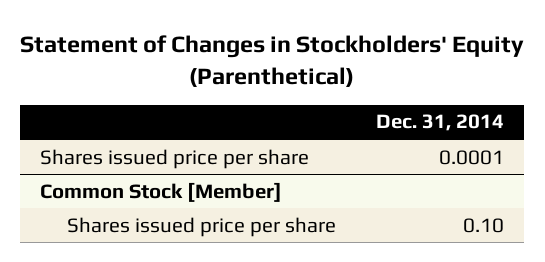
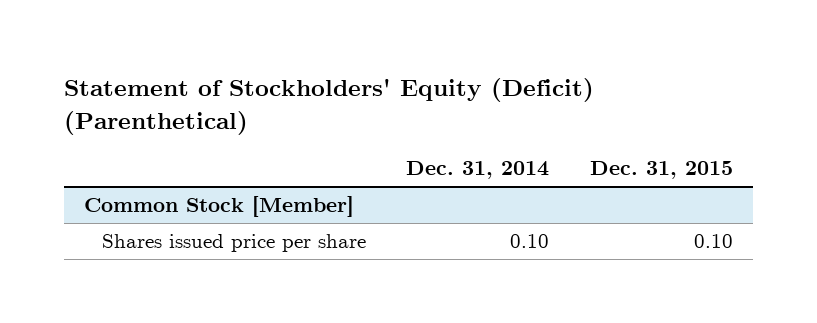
[20,35,525,88] Statement of Changes in Stockholders' Equity (Parenthetical) -> [63,78,594,135] Statement of Stockholders' Equity (Deficit) (Parenthetical)
none -> [589,161,733,180] Dec. 31, 2015
[40,148,310,169] Shares issued price per share -> none

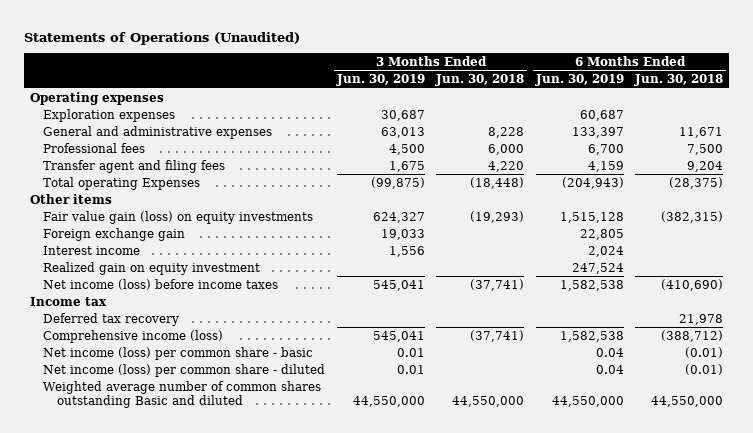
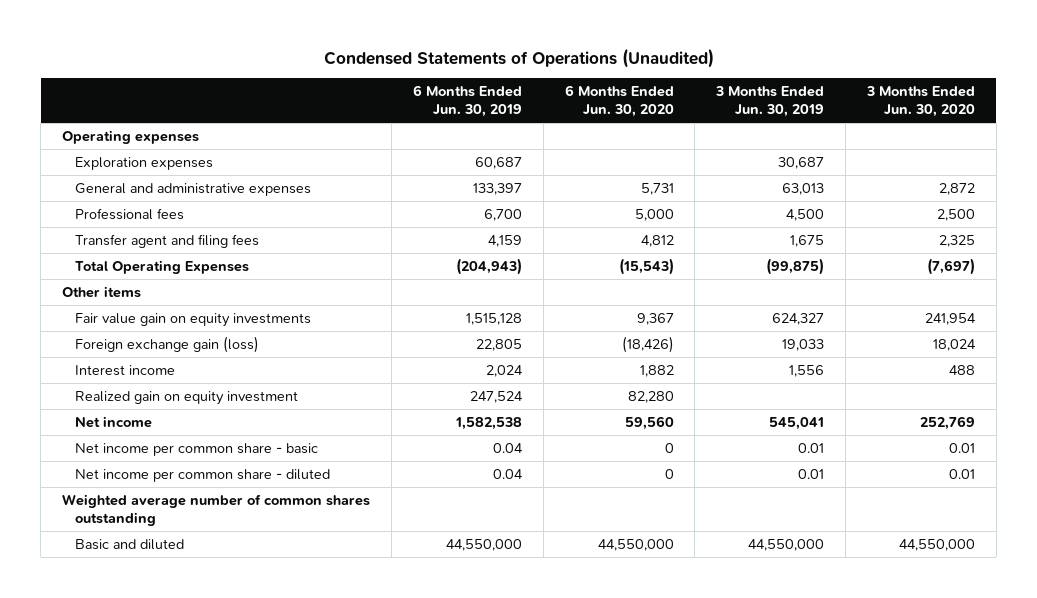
[23,31,300,45] Statements of Operations (Unaudited) -> [323,47,714,68] Condensed Statements of Operations (Unaudited)
[435,74,525,87] Jun. 30, 2018 -> none
[634,74,724,87] Jun. 30, 2018 -> none
none -> [564,85,674,118] 6 Months Ended Jun. 30, 2020
none -> [865,86,975,118] 3 Months Ended Jun. 30, 2020
[43,176,201,190] Total operating Expenses -> [74,259,249,274] Total Operating Expenses
[43,210,314,224] Fair value gain (loss) on equity investments -> [74,312,311,327] Fair value gain on equity investments
[43,227,186,241] Foreign exchange gain -> [74,335,259,353] Foreign exchange gain (loss)
[43,278,279,290] Net income (loss) before income taxes -> none
[29,296,107,306] Income tax -> none
[43,312,180,326] Deferred tax recovery -> none
[43,329,224,343] Comprehensive income (loss) -> [74,415,152,428] Net income
[43,346,314,360] Net income (loss) per common share - basic -> [74,442,318,456] Net income per common share - basic
[43,363,326,377] Net income (loss) per common share - diluted -> [74,468,330,482] Net income per common share - diluted
none -> [62,493,371,527] Weighted average number of common shares outstanding
[43,380,322,409] Weighted average number of common shares outstanding Basic and diluted -> [74,538,184,550] Basic and diluted

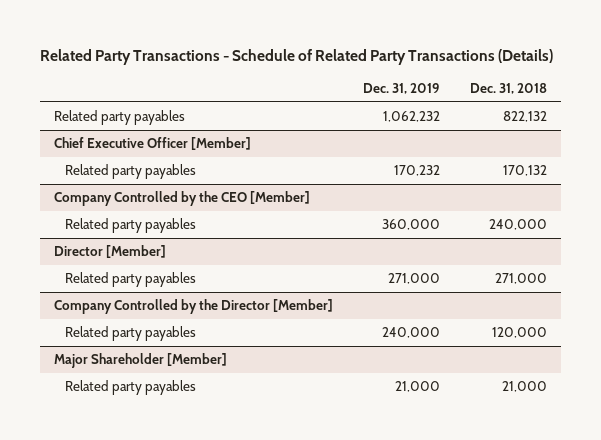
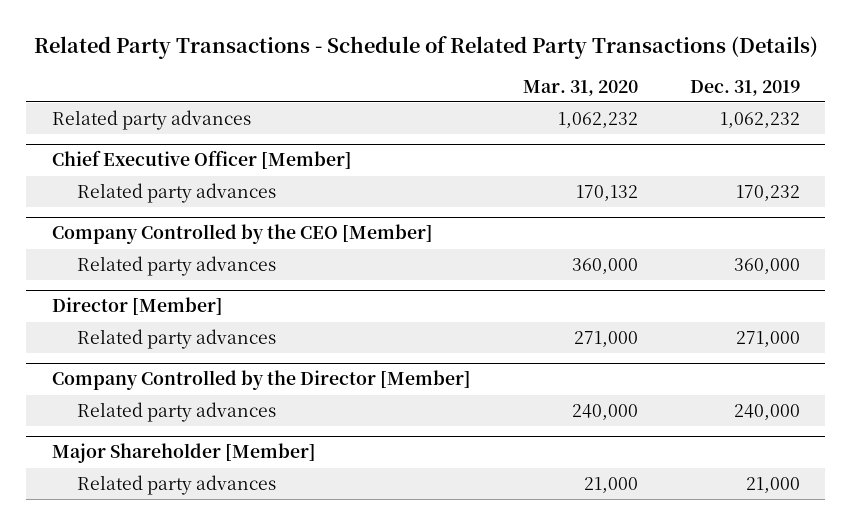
[469,82,547,94] Dec. 31, 2018 -> none
none -> [522,79,638,96] Mar. 31, 2020
[54,110,186,126] Related party payables -> [51,110,251,131] Related party advances
[64,164,196,180] Related party payables -> [77,183,277,204] Related party advances
[64,218,196,234] Related party payables -> [77,256,277,277] Related party advances
[64,272,196,288] Related party payables -> [77,329,277,350] Related party advances
[64,326,196,342] Related party payables -> [77,402,277,423] Related party advances
[64,380,196,396] Related party payables -> [77,475,277,496] Related party advances

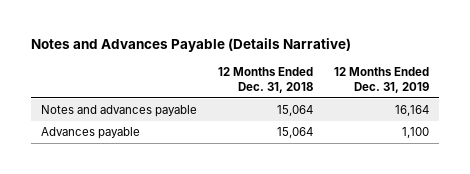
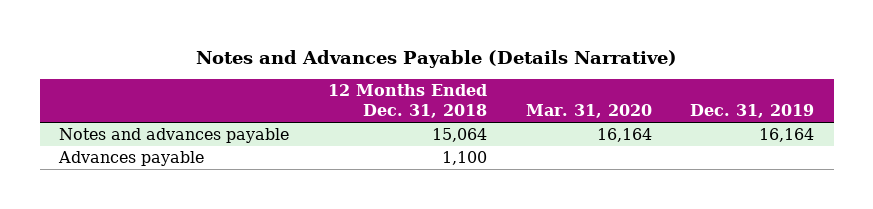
[333,67,429,93] 12 Months Ended Dec. 31, 2019 -> none
none -> [525,103,652,118] Mar. 31, 2020
none -> [690,103,815,118] Dec. 31, 2019
[277,127,314,139] 15,064 -> [441,151,487,166] 1,100

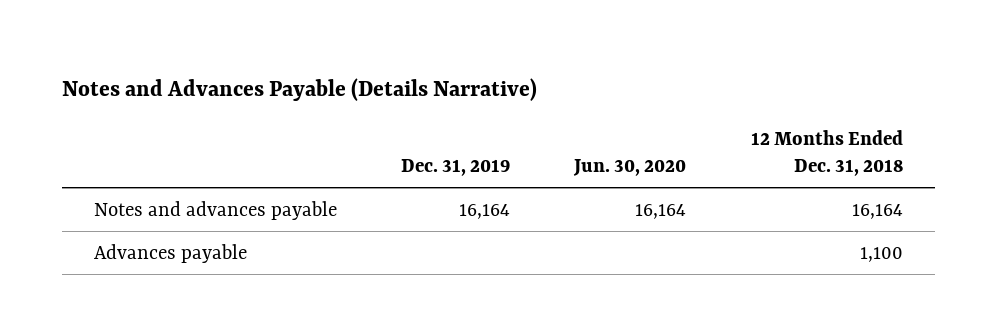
[525,103,652,118] Mar. 31, 2020 -> none
none -> [573,158,687,176] Jun. 30, 2020
[431,128,487,143] 15,064 -> [851,203,903,219] 16,164

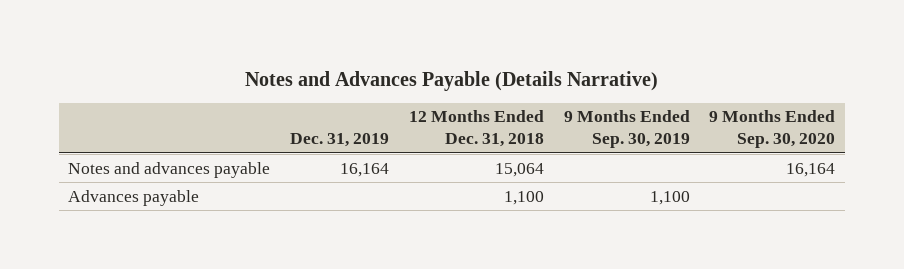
[573,158,687,176] Jun. 30, 2020 -> none
none -> [563,110,690,149] 9 Months Ended Sep. 30, 2019
none -> [709,110,836,149] 9 Months Ended Sep. 30, 2020
[851,203,903,219] 16,164 -> [494,162,544,177] 15,064

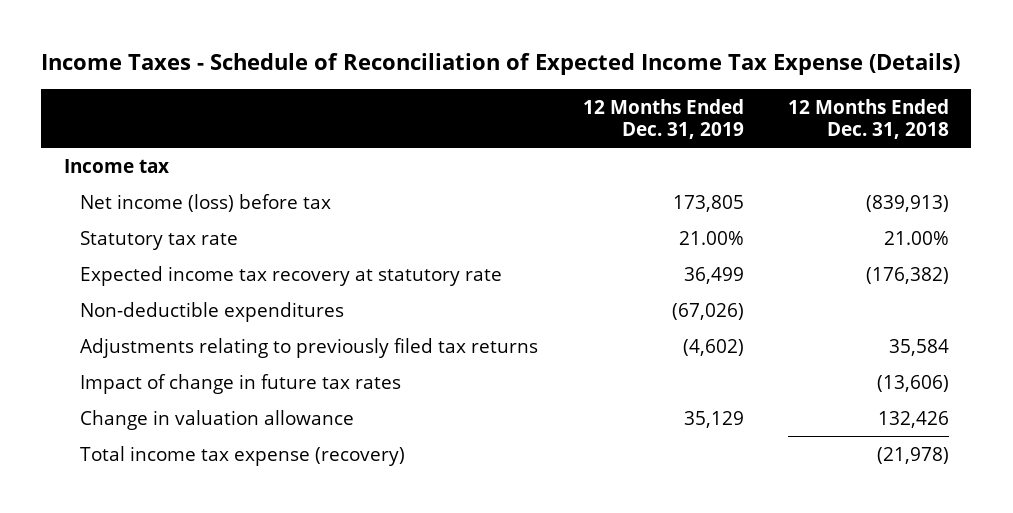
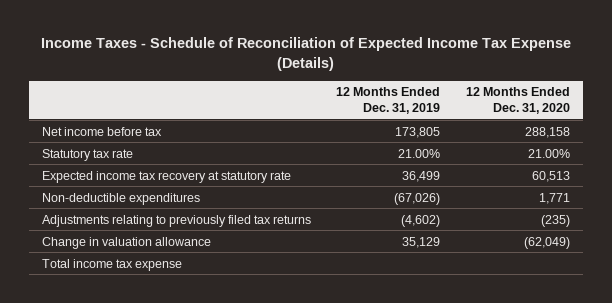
[788,98,950,139] 12 Months Ended Dec. 31, 2018 -> none
none -> [466,87,571,114] 12 Months Ended Dec. 31, 2020
[63,158,169,173] Income tax -> none
[80,193,332,212] Net income (loss) before tax -> [41,126,162,136] Net income before tax
[80,373,402,394] Impact of change in future tax rates -> none
[80,445,406,466] Total income tax expense (recovery) -> [41,258,182,271] Total income tax expense

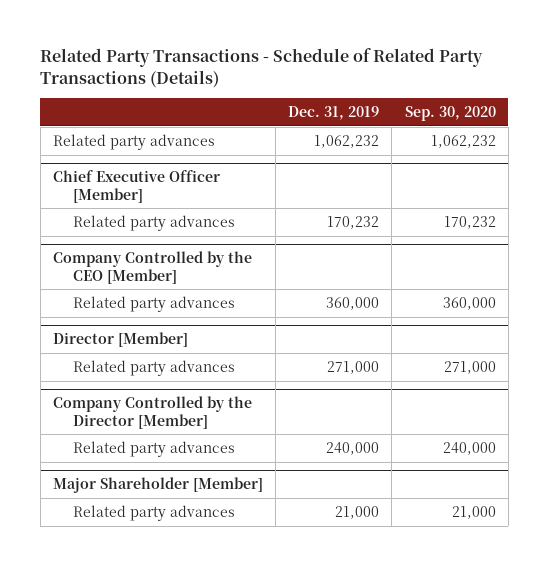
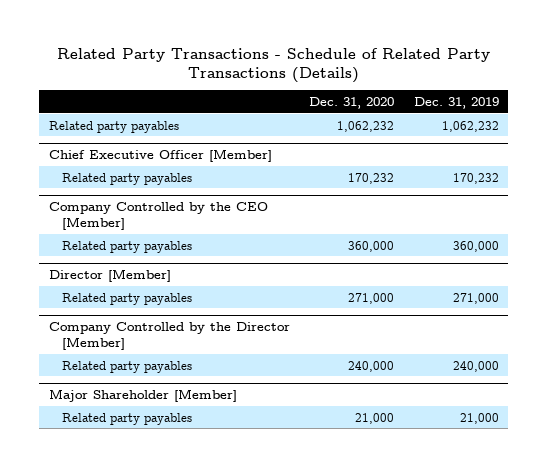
[404,106,496,122] Sep. 30, 2020 -> none
none -> [309,96,395,109] Dec. 31, 2020
[52,133,215,150] Related party advances -> [48,120,179,133] Related party payables
[73,214,236,231] Related party advances -> [61,172,192,185] Related party payables
[73,295,236,312] Related party advances -> [61,240,192,253] Related party payables
[73,359,236,376] Related party advances -> [61,292,192,305] Related party payables
[73,440,236,457] Related party advances -> [61,360,192,373] Related party payables
[73,504,236,521] Related party advances -> [61,412,192,425] Related party payables

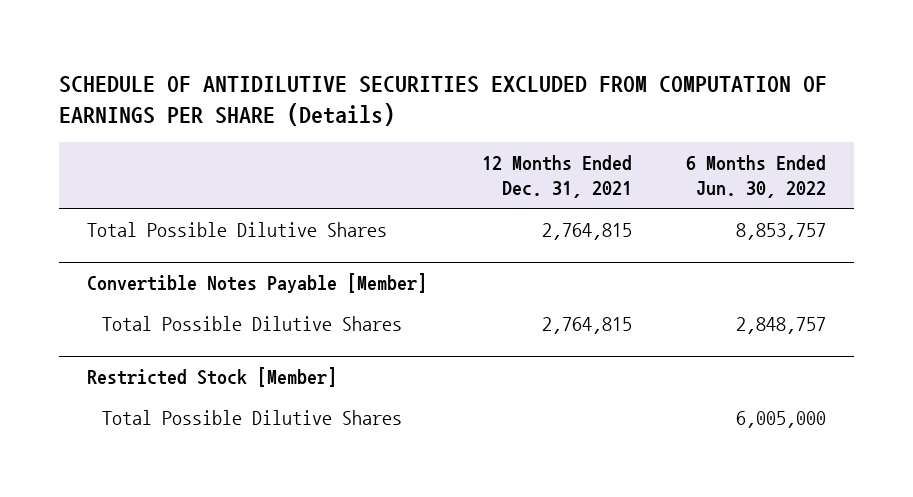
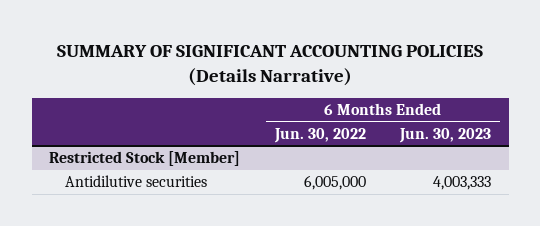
[59,75,828,127] SCHEDULE OF ANTIDILUTIVE SECURITIES EXCLUDED FROM COMPUTATION OF EARNINGS PER SHARE (Details) -> [57,44,484,86] SUMMARY OF SIGNIFICANT ACCOUNTING POLICIES (Details Narrative)
[481,155,632,199] 12 Months Ended Dec. 31, 2021 -> none
none -> [399,127,492,143] Jun. 30, 2023
[86,221,387,237] Total Possible Dilutive Shares -> none
[86,273,427,294] Convertible Notes Payable [Member] -> none
[102,315,403,331] Total Possible Dilutive Shares -> none
[102,409,403,425] Total Possible Dilutive Shares -> [65,175,208,188] Antidilutive securities

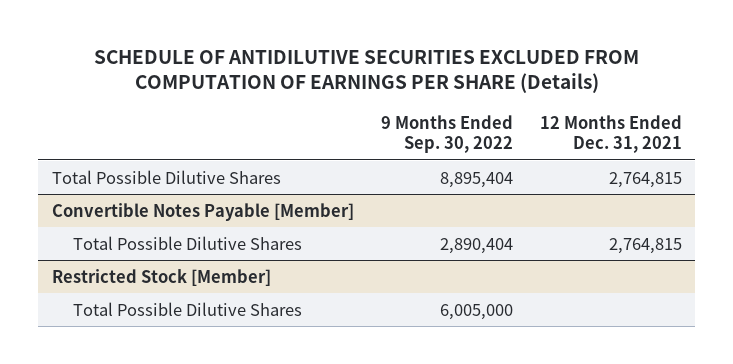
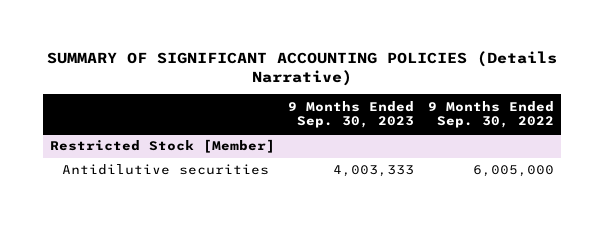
[93,49,639,94] SCHEDULE OF ANTIDILUTIVE SECURITIES EXCLUDED FROM COMPUTATION OF EARNINGS PER SHARE (Details) -> [46,50,557,86] SUMMARY OF SIGNIFICANT ACCOUNTING POLICIES (Details Narrative)
[539,114,682,153] 12 Months Ended Dec. 31, 2021 -> none
none -> [288,100,415,129] 9 Months Ended Sep. 30, 2023
[51,169,281,184] Total Possible Dilutive Shares -> none
[51,202,354,221] Convertible Notes Payable [Member] -> none
[73,235,303,250] Total Possible Dilutive Shares -> none
[73,301,303,316] Total Possible Dilutive Shares -> [61,164,269,176] Antidilutive securities

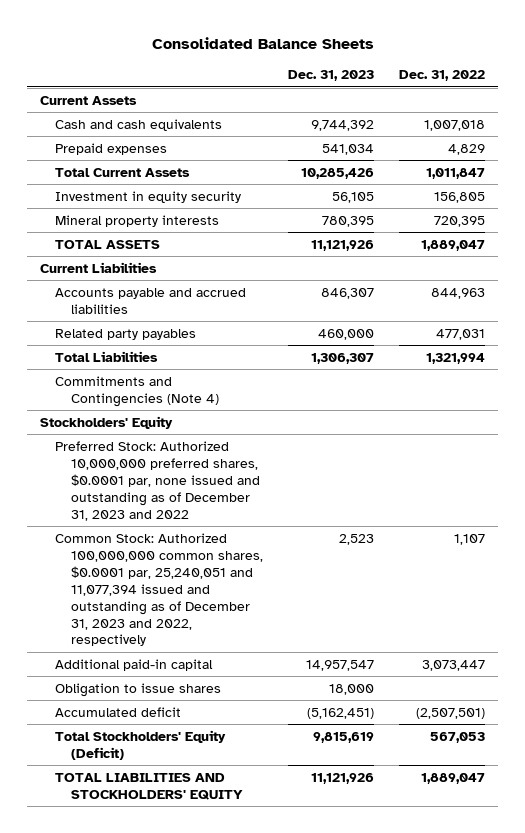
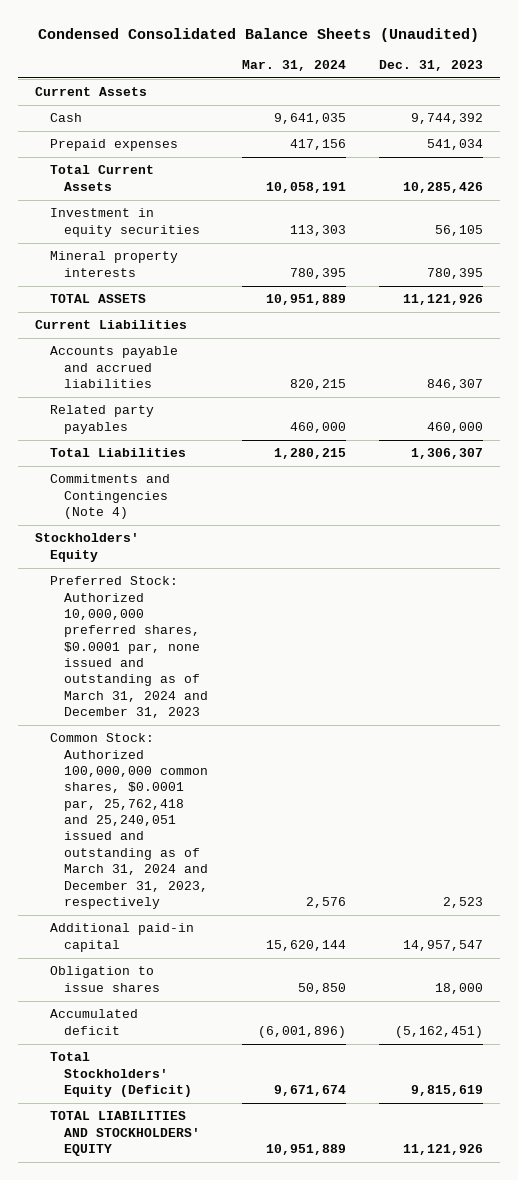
[151,36,374,49] Consolidated Balance Sheets -> [38,27,480,42] Condensed Consolidated Balance Sheets (Unaudited)
[399,70,486,82] Dec. 31, 2022 -> none
none -> [241,60,346,72] Mar. 31, 2024
[55,118,223,131] Cash and cash equivalents -> [49,113,82,123] Cash
[55,190,242,203] Investment in equity security -> [49,208,201,237] Investment in equity securities
[55,440,261,521] Preferred Stock: Authorized 10,000,000 preferred shares, $0.0001 par, none issued and outstanding as of December 31, 2023 and 2022 -> [49,576,209,719] Preferred Stock: Authorized 10,000,000 preferred shares, $0.0001 par, none issued and outstanding as of March 31, 2024 and December 31, 2023
[55,532,264,647] Common Stock: Authorized 100,000,000 common shares, $0.0001 par, 25,240,051 and 11,077,394 issued and outstanding as of December 31, 2023 and 2022, respectively -> [49,733,209,909] Common Stock: Authorized 100,000,000 common shares, $0.0001 par, 25,762,418 and 25,240,051 issued and outstanding as of March 31, 2024 and December 31, 2023, respectively

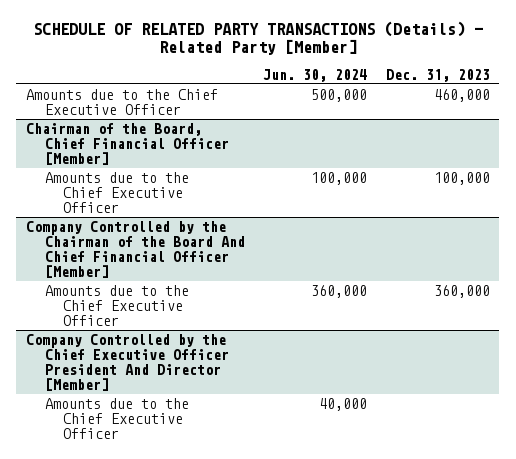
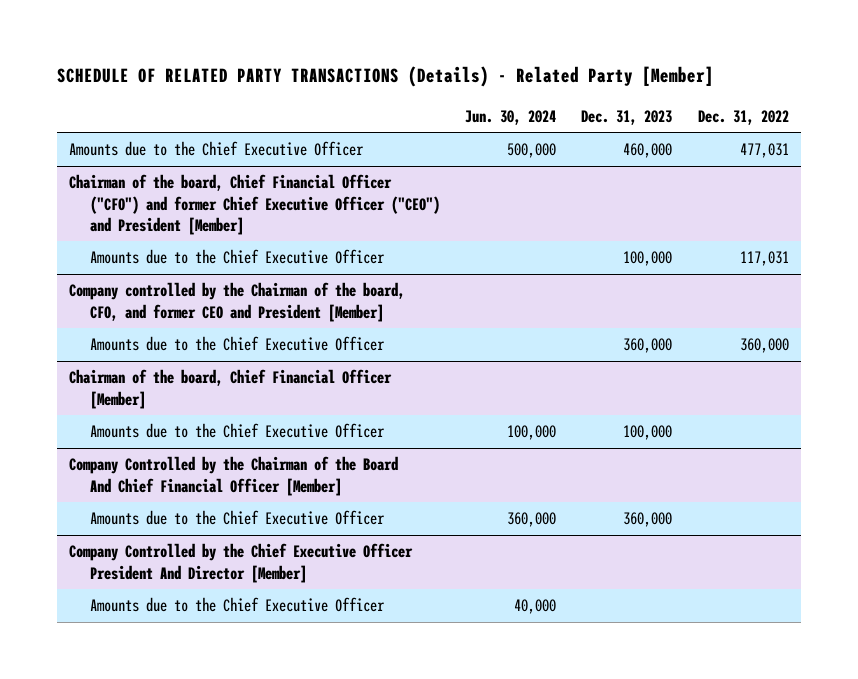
none -> [697,109,789,125] Dec. 31, 2022
none -> [69,174,440,235] Chairman of the board, Chief Financial Officer ("CFO") and former Chief Executive Officer ("CEO") and President [Member]
none -> [89,249,385,265] Amounts due to the Chief Executive Officer
none -> [69,282,406,322] Company controlled by the Chairman of the board, CFO, and former CEO and President [Member]
none -> [89,336,385,352] Amounts due to the Chief Executive Officer
[25,122,229,165] Chairman of the Board, Chief Financial Officer [Member] -> [69,369,393,409] Chairman of the board, Chief Financial Officer [Member]

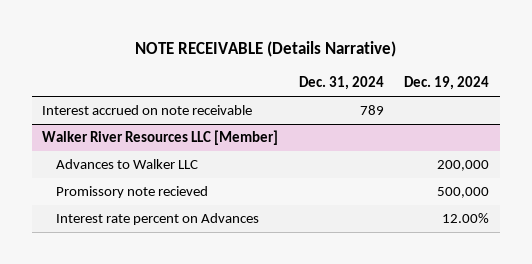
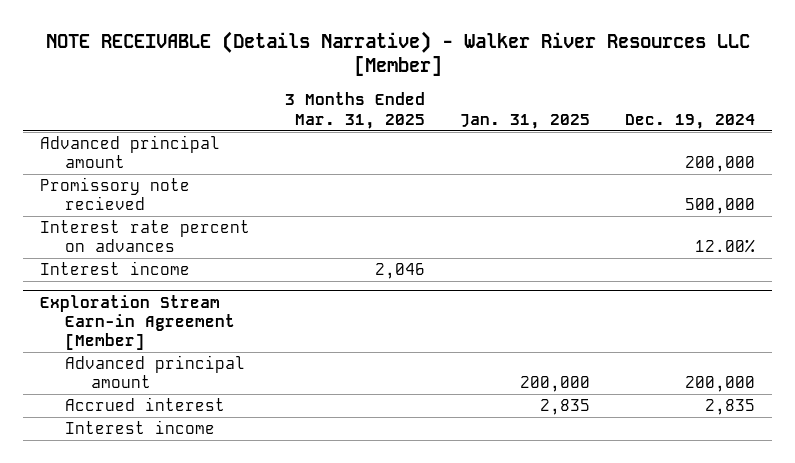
[134,41,396,58] NOTE RECEIVABLE (Details Narrative) -> [45,30,750,77] NOTE RECEIVABLE (Details Narrative) - Walker River Resources LLC [Member]
[298,76,384,91] Dec. 31, 2024 -> none
none -> [285,92,426,129] 3 Months Ended Mar. 31, 2025
none -> [460,113,591,129] Jan. 31, 2025
[42,105,253,116] Interest accrued on note receivable -> none
[42,130,279,146] Walker River Resources LLC [Member] -> none
[56,159,199,170] Advances to Walker LLC -> [40,135,221,169] Advanced principal amount
[56,213,260,226] Interest rate percent on Advances -> [40,220,251,253] Interest rate percent on advances
none -> [40,261,191,276] Interest income
none -> [40,294,236,350] Exploration Stream Earn-in Agreement [Member]
none -> [65,355,246,389] Advanced principal amount
none -> [65,397,226,412] Accrued interest
none -> [65,420,216,435] Interest income

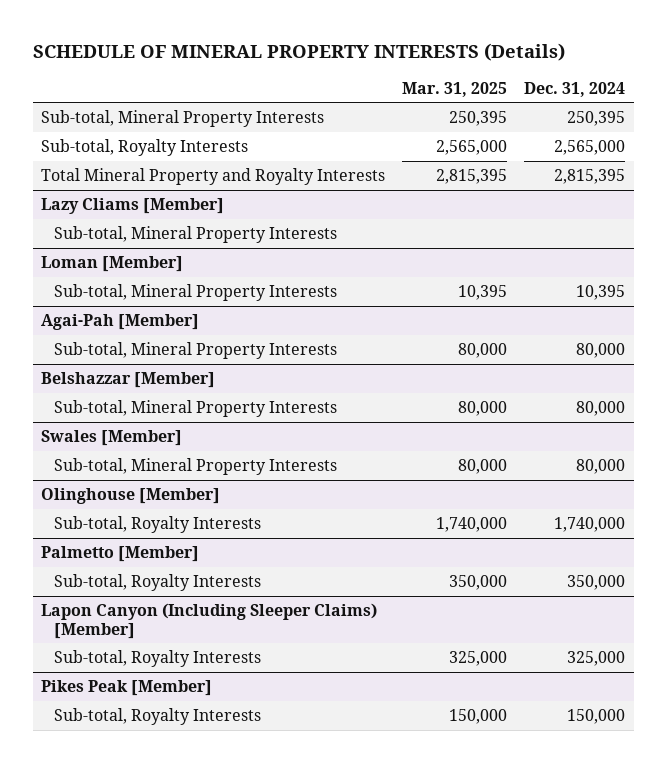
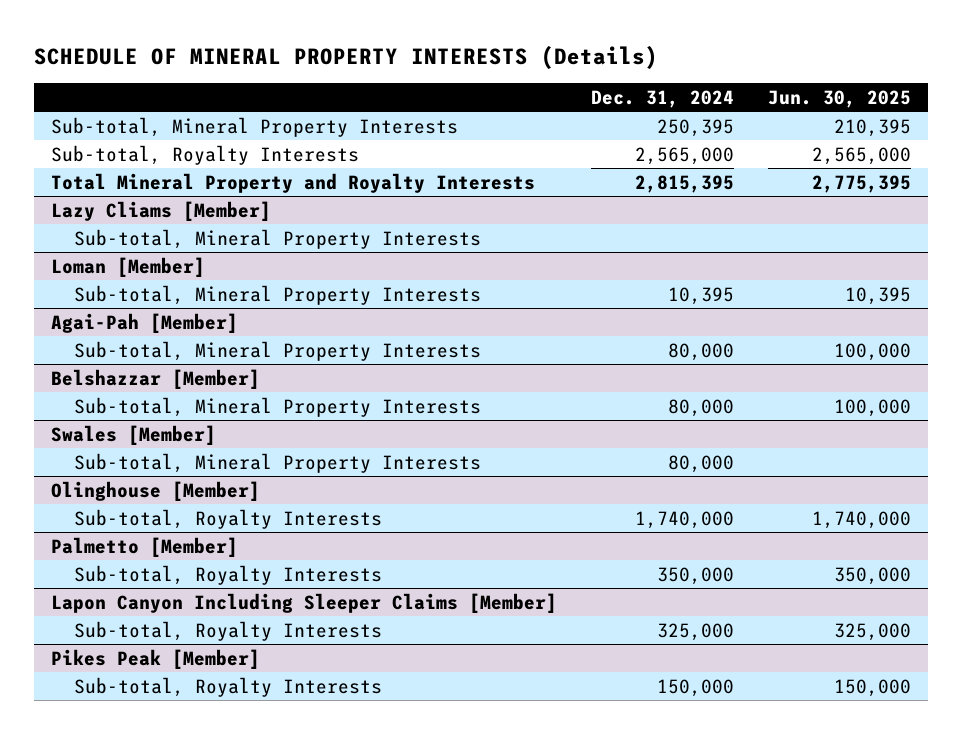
[402,81,508,97] Mar. 31, 2025 -> none
none -> [767,89,911,108] Jun. 30, 2025
[41,603,378,640] Lapon Canyon (Including Sleeper Claims) [Member] -> [51,592,558,613] Lapon Canyon Including Sleeper Claims [Member]

